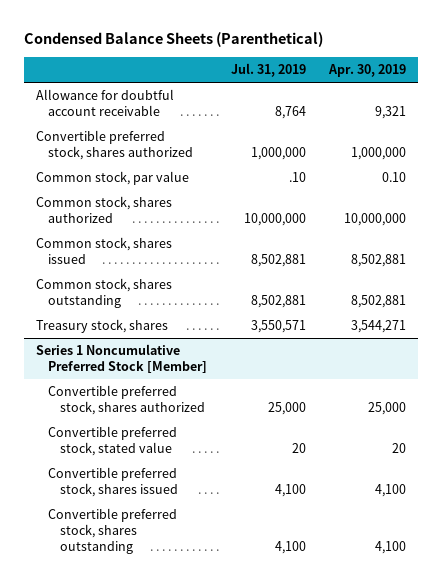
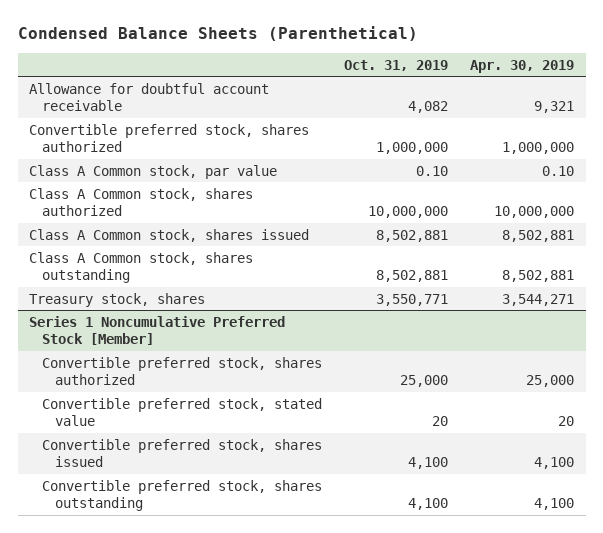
[230,63,306,78] Jul. 31, 2019 -> none
none -> [344,59,449,71] Oct. 31, 2019
[36,171,190,186] Common stock, par value -> [28,164,277,179] Class A Common stock, par value
[36,196,173,224] Common stock, shares authorized -> [28,187,253,217] Class A Common stock, shares authorized
[36,237,173,265] Common stock, shares issued -> [28,228,309,242] Class A Common stock, shares issued
[36,278,173,309] Common stock, shares outstanding -> [28,251,253,284] Class A Common stock, shares outstanding

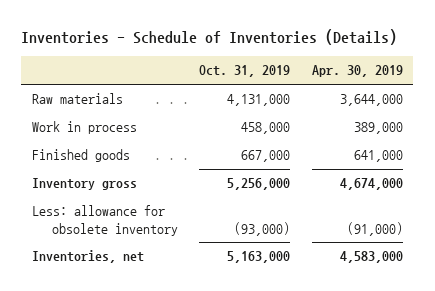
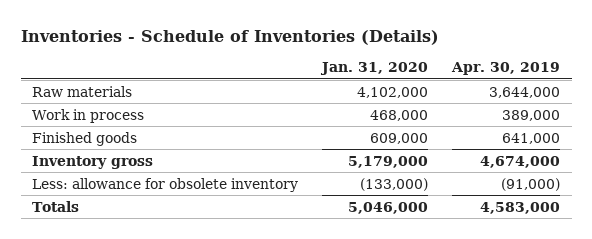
[199,65,291,78] Oct. 31, 2019 -> none
none -> [320,62,429,76] Jan. 31, 2020
[31,250,144,264] Inventories, net -> [32,200,80,212] Totals

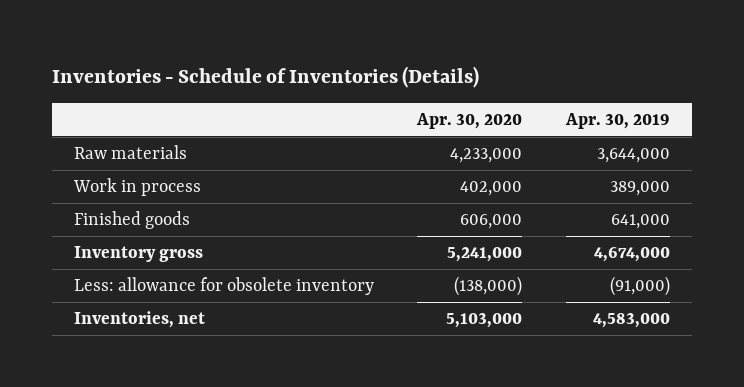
[320,62,429,76] Jan. 31, 2020 -> none
none -> [416,113,523,130] Apr. 30, 2020
[32,200,80,212] Totals -> [73,311,205,329] Inventories, net

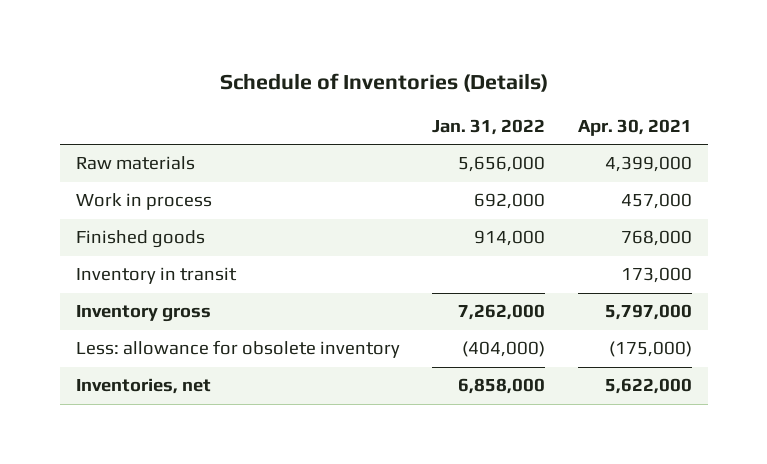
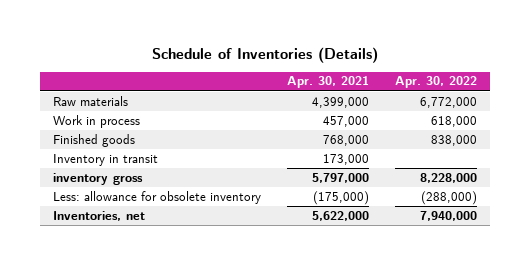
[432,118,546,135] Jan. 31, 2022 -> none
none -> [395,76,478,89] Apr. 30, 2022
[75,305,211,323] Inventory gross -> [52,172,143,185] inventory gross

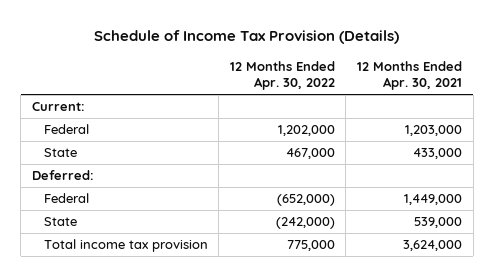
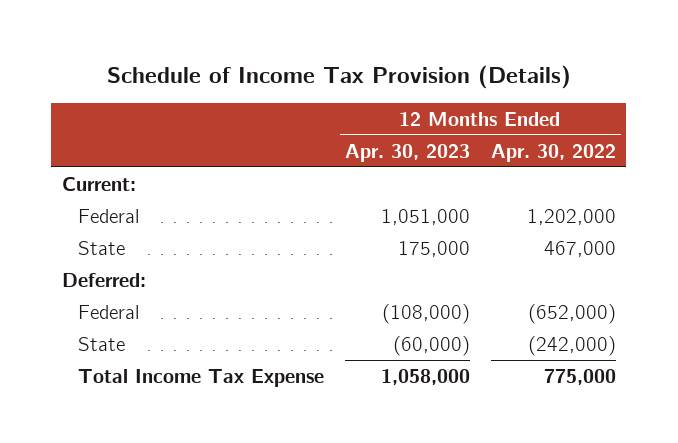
[356,60,462,91] 12 Months Ended Apr. 30, 2021 -> none
none -> [344,143,470,162] Apr. 30, 2023
[43,239,208,253] Total income tax provision -> [77,368,324,387] Total Income Tax Expense

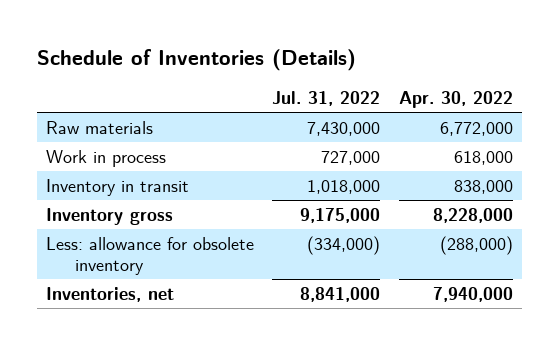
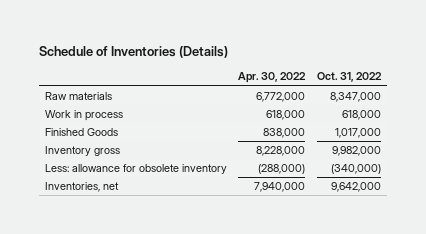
[272,91,381,107] Jul. 31, 2022 -> none
none -> [317,72,383,83] Oct. 31, 2022
[45,178,189,196] Inventory in transit -> [44,128,118,137] Finished Goods

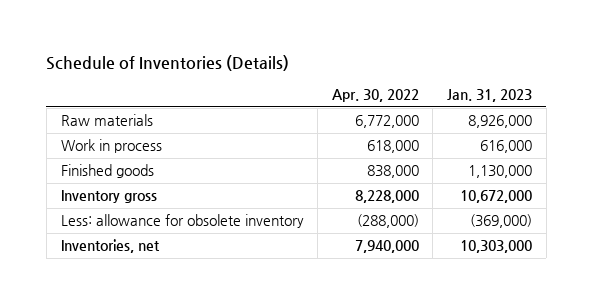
[317,72,383,83] Oct. 31, 2022 -> none
none -> [446,89,532,103] Jan. 31, 2023
[44,128,118,137] Finished Goods -> [60,164,154,179] Finished goods

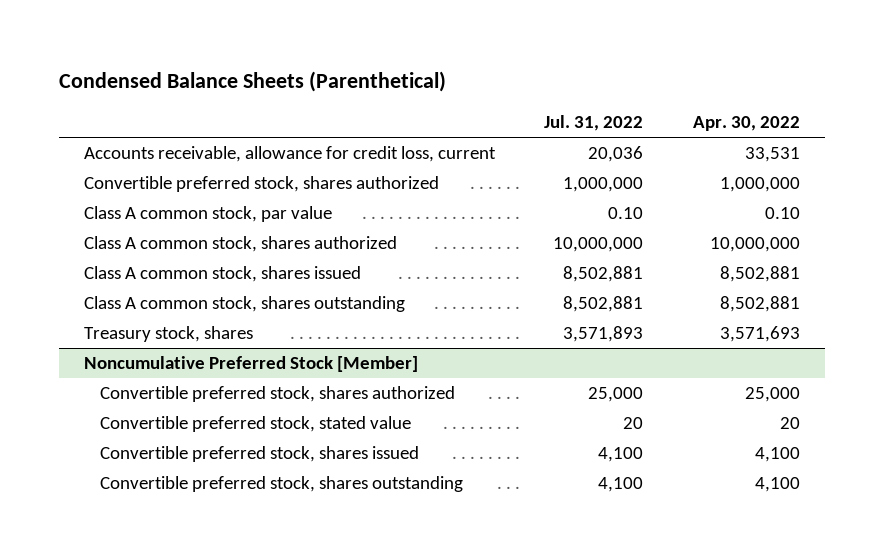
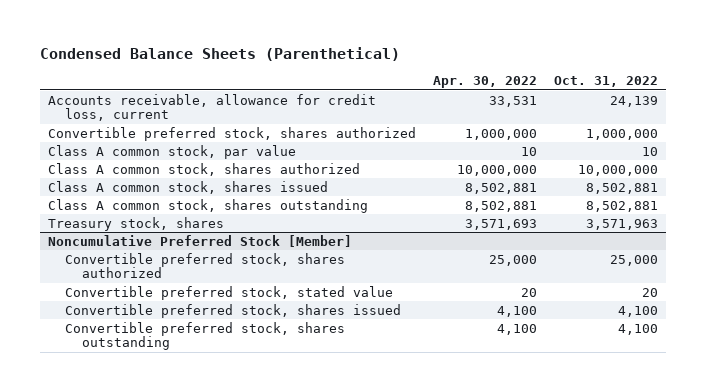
[544,115,644,132] Jul. 31, 2022 -> none
none -> [553,76,658,88] Oct. 31, 2022
[765,207,801,220] 0.10 -> [520,146,537,156] 10

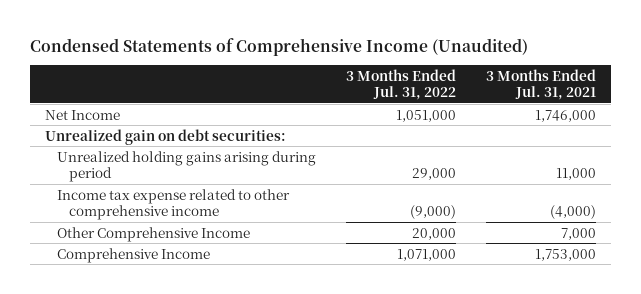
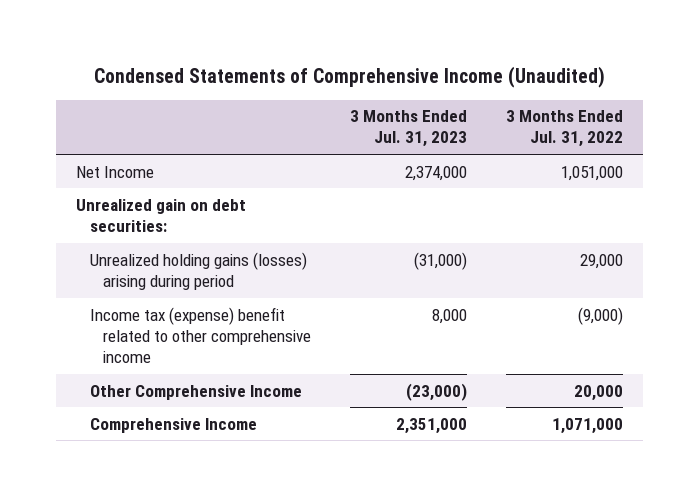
[485,68,596,101] 3 Months Ended Jul. 31, 2021 -> none
none -> [350,110,468,148] 3 Months Ended Jul. 31, 2023
[57,150,317,183] Unrealized holding gains arising during period -> [89,251,307,290] Unrealized holding gains (losses) arising during period
[57,188,291,221] Income tax expense related to other comprehensive income -> [89,306,312,364] Income tax (expense) benefit related to other comprehensive income

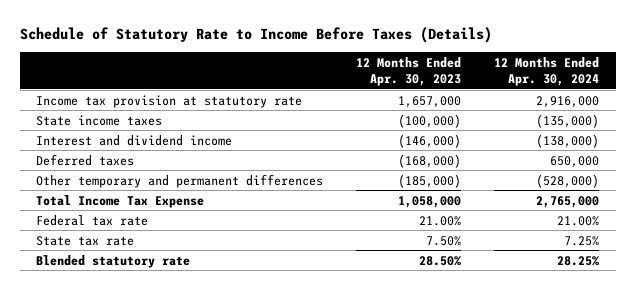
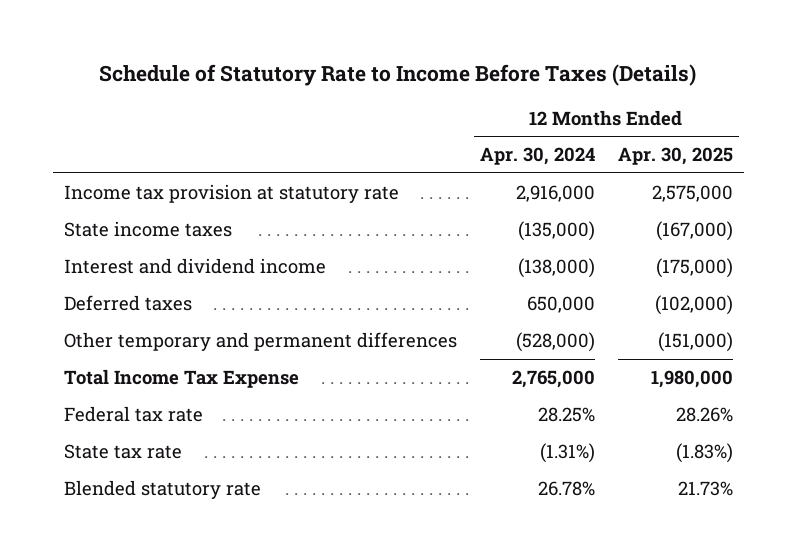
[356,56,462,87] 12 Months Ended Apr. 30, 2023 -> none
none -> [617,147,733,166] Apr. 30, 2025
[557,215,600,226] 21.00% -> [537,406,595,422] 28.25%
[564,235,600,246] 7.25% -> [539,442,595,463] (1.31%)
[557,255,600,266] 28.25% -> [537,480,595,496] 26.78%

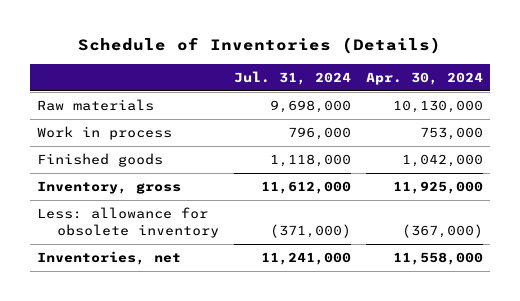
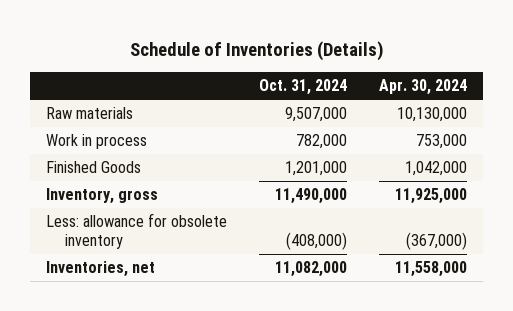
[233,70,351,85] Jul. 31, 2024 -> none
none -> [259,79,348,96] Oct. 31, 2024
[37,153,164,168] Finished goods -> [46,161,142,174] Finished Goods

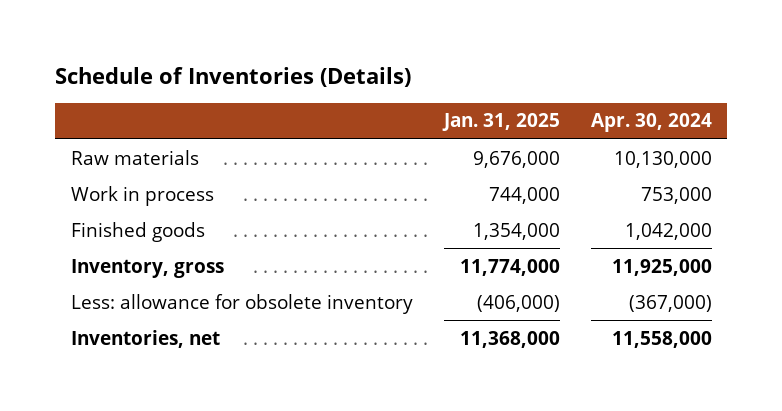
[259,79,348,96] Oct. 31, 2024 -> none
none -> [441,113,560,132] Jan. 31, 2025
[46,161,142,174] Finished Goods -> [70,221,205,242] Finished goods

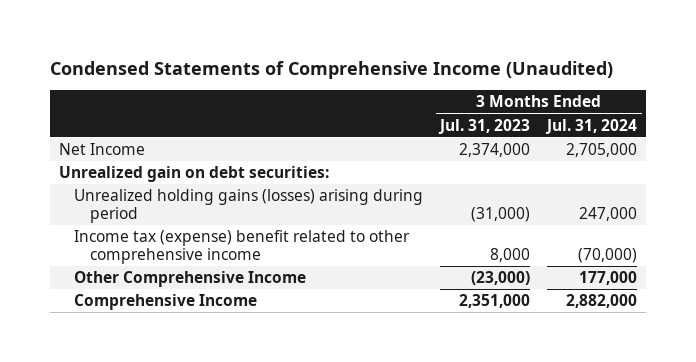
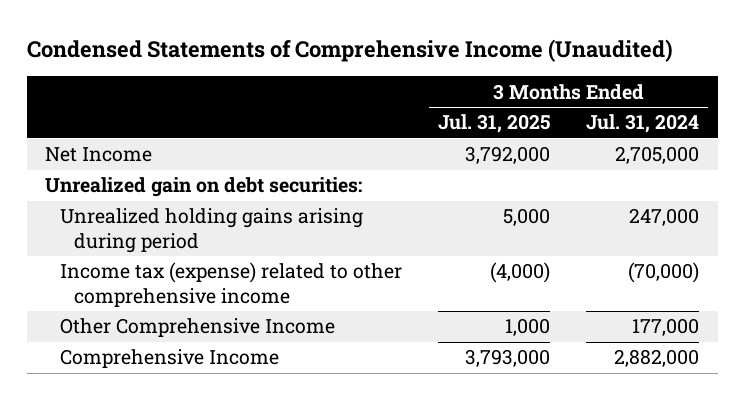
[438,118,531,134] Jul. 31, 2023 -> none
none -> [437,114,550,134] Jul. 31, 2025
[74,189,424,224] Unrealized holding gains (losses) arising during period -> [59,208,363,253] Unrealized holding gains arising during period
[74,230,411,265] Income tax (expense) benefit related to other comprehensive income -> [59,262,402,307] Income tax (expense) related to other comprehensive income

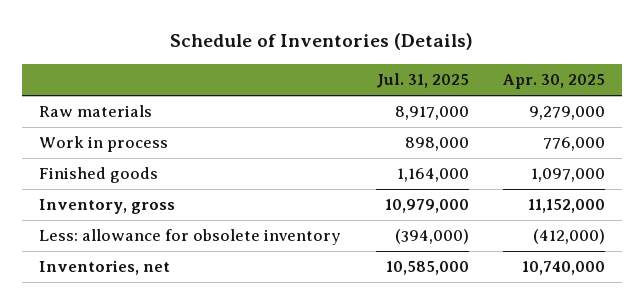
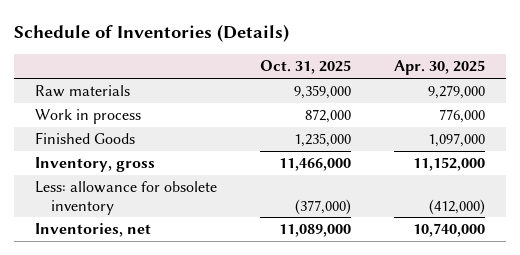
[375,73,469,89] Jul. 31, 2025 -> none
none -> [260,60,352,75] Oct. 31, 2025
[39,167,159,184] Finished goods -> [35,132,136,145] Finished Goods

